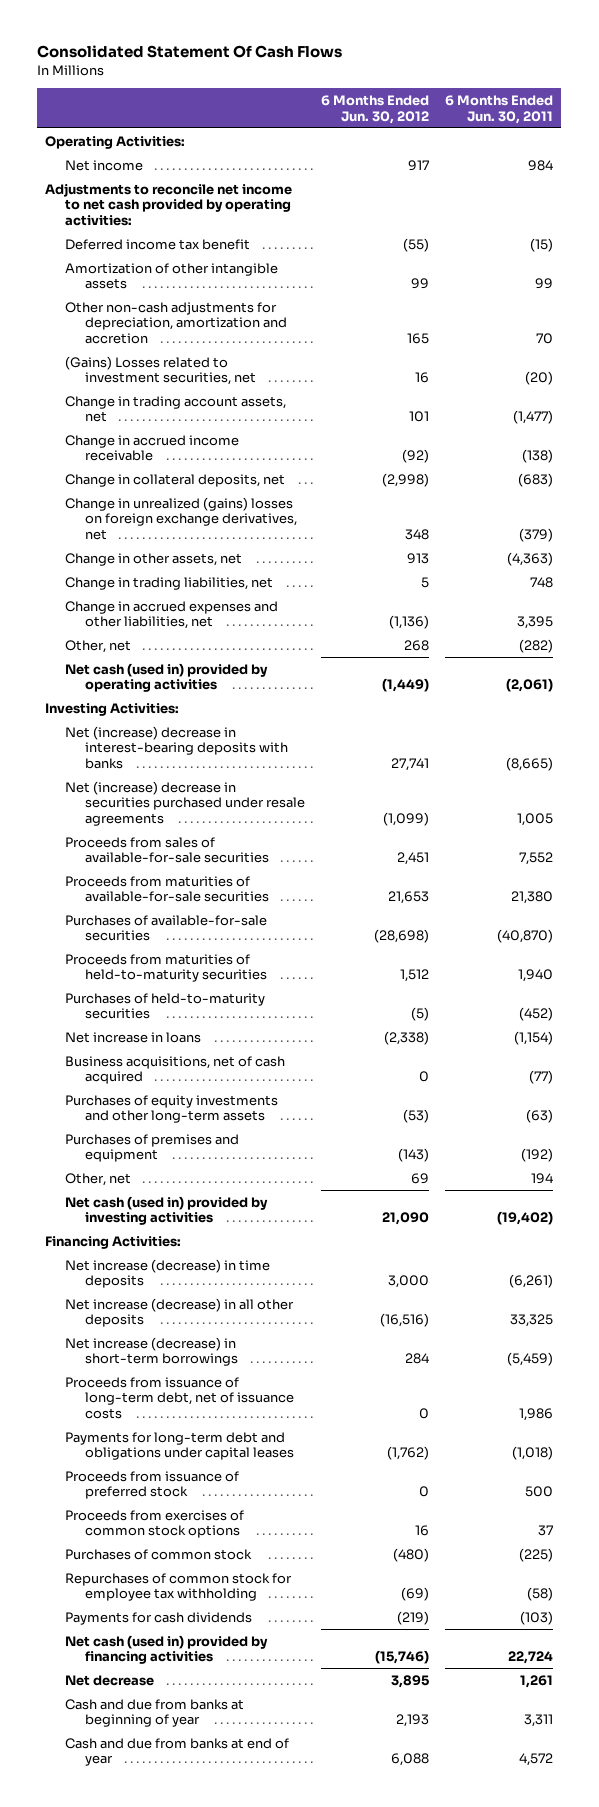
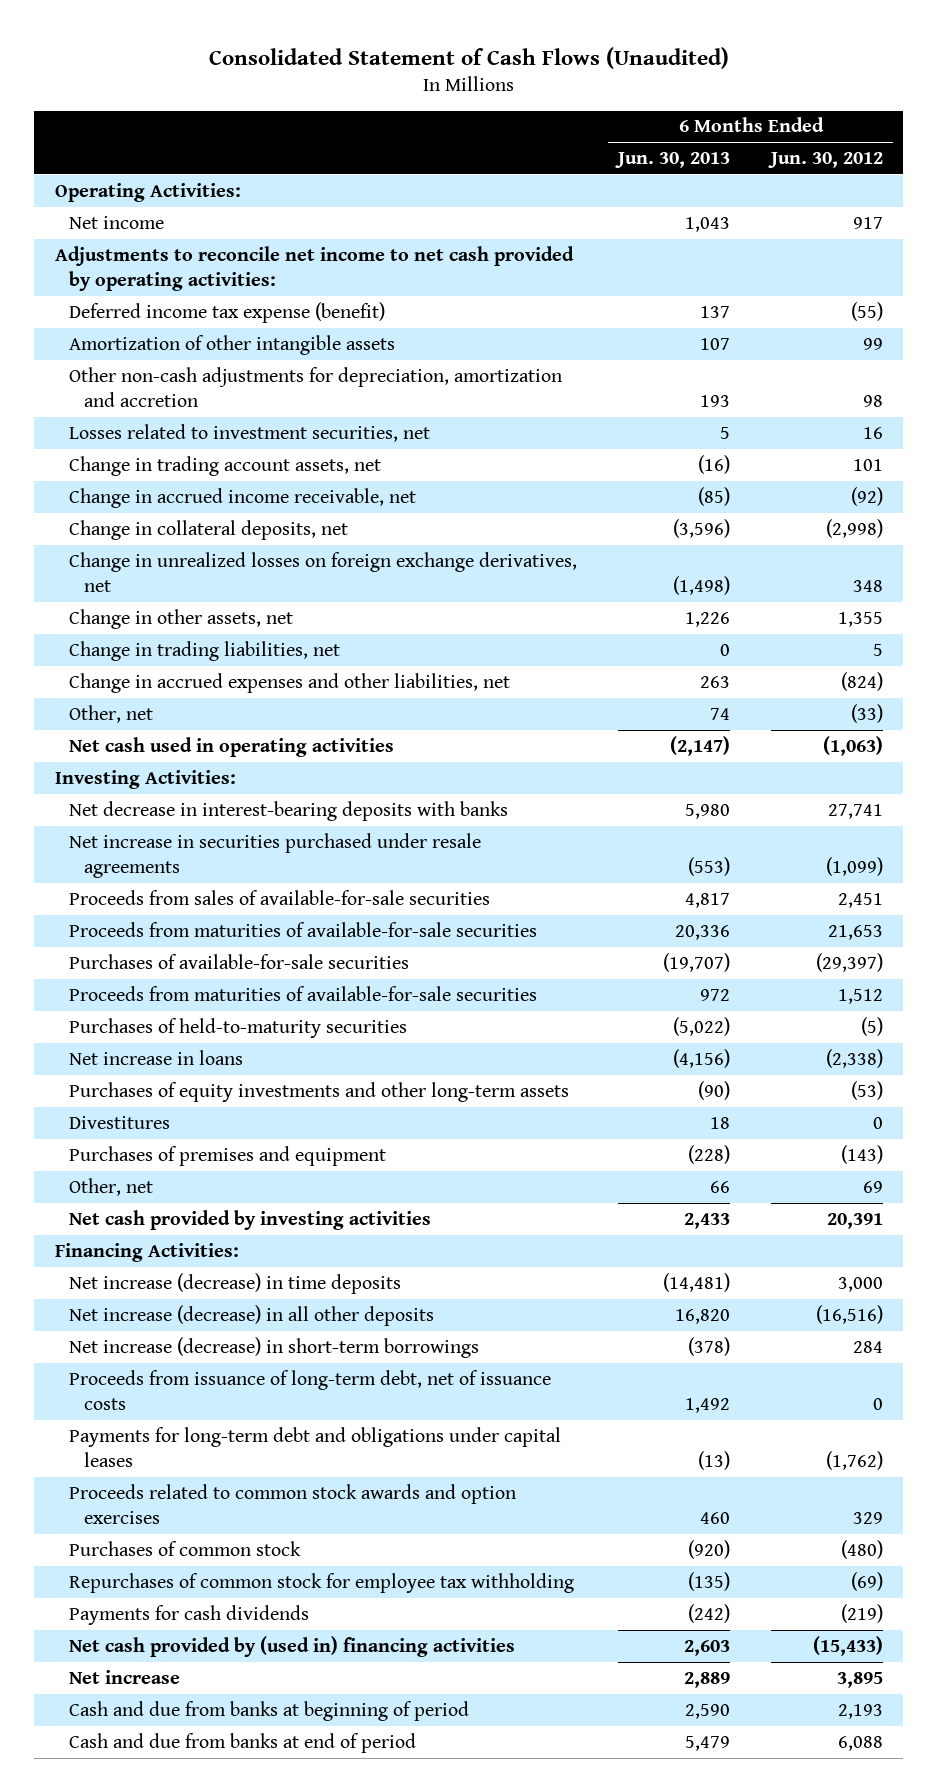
[37,45,343,59] Consolidated Statement Of Cash Flows -> [208,46,729,69] Consolidated Statement of Cash Flows (Unaudited)
[445,94,554,124] 6 Months Ended Jun. 30, 2011 -> none
none -> [615,152,731,169] Jun. 30, 2013
[65,238,251,250] Deferred income tax benefit -> [69,301,386,323] Deferred income tax expense (benefit)
[407,333,430,345] 165 -> [863,394,884,407] 98
[65,355,257,386] (Gains) Losses related to investment securities, net -> [69,423,431,442] Losses related to investment securities, net
[65,434,240,462] Change in accrued income receivable -> [69,487,417,508] Change in accrued income receivable, net
[65,496,298,541] Change in unrealized (gains) losses on foreign exchange derivatives, net -> [69,551,578,592] Change in unrealized losses on foreign exchange derivatives, net
[407,552,430,564] 913 -> [838,611,884,627] 1,355
[389,615,430,630] (1,136) -> [841,671,884,691] (824)
[404,639,430,651] 268 -> [851,703,884,723] (33)
[65,662,269,693] Net cash (used in) provided by operating activities -> [69,736,395,757] Net cash used in operating activities
[382,678,430,693] (1,449) -> [823,735,884,756] (1,063)
[65,725,289,770] Net (increase) decrease in interest-bearing deposits with banks -> [69,800,509,821] Net decrease in interest-bearing deposits with banks
[65,780,306,827] Net (increase) decrease in securities purchased under resale agreements -> [69,832,482,878] Net increase in securities purchased under resale agreements
[374,929,430,944] (28,698) -> [816,952,884,972] (29,397)
[65,953,268,983] Proceeds from maturities of held-to-maturity securities -> [69,985,538,1001] Proceeds from maturities of available-for-sale securities
[65,1055,286,1085] Business acquisitions, net of cash acquired -> none
none -> [69,1115,171,1129] Divestitures
[65,1195,269,1226] Net cash (used in) provided by investing activities -> [69,1209,432,1230] Net cash provided by investing activities
[382,1212,430,1226] 21,090 -> [827,1212,884,1229] 20,391
[65,1470,240,1500] Proceeds from issuance of preferred stock -> none
[65,1509,245,1539] Proceeds from exercises of common stock options -> [69,1483,517,1524] Proceeds related to common stock awards and option exercises
[415,1525,430,1537] 16 -> [853,1511,884,1524] 329
[65,1634,269,1665] Net cash (used in) provided by financing activities -> [69,1635,516,1657] Net cash provided by (used in) financing activities
[375,1650,430,1665] (15,746) -> [813,1635,884,1656] (15,433)
[65,1674,155,1686] Net decrease -> [69,1669,181,1684] Net increase
[65,1698,245,1728] Cash and due from banks at beginning of year -> [69,1700,470,1721] Cash and due from banks at beginning of period
[65,1737,290,1767] Cash and due from banks at end of year -> [69,1732,417,1753] Cash and due from banks at end of period

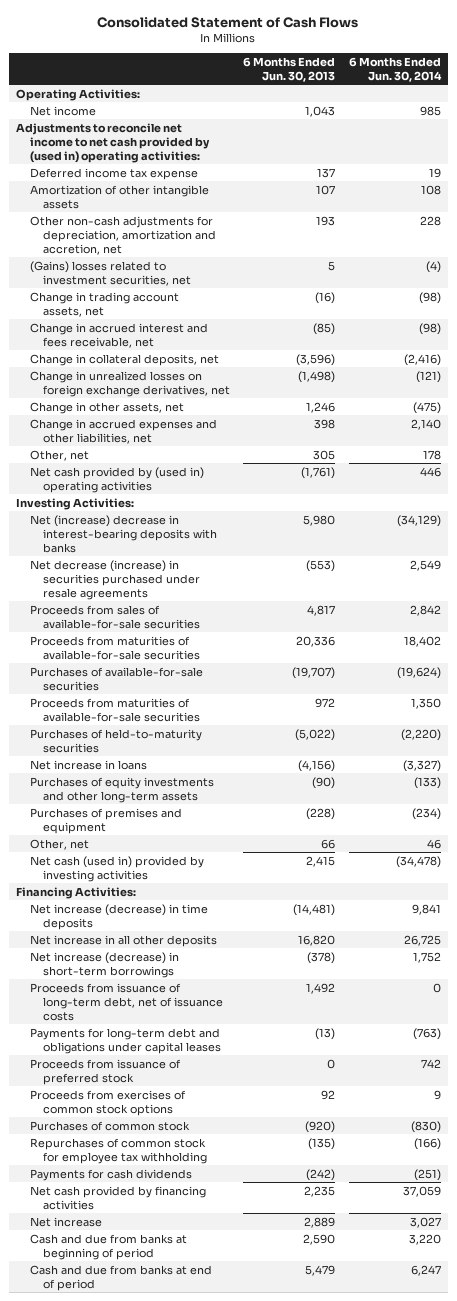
[208,46,729,69] Consolidated Statement of Cash Flows (Unaudited) -> [97,16,359,28] Consolidated Statement of Cash Flows
[768,152,884,169] Jun. 30, 2012 -> none
none -> [348,56,442,82] 6 Months Ended Jun. 30, 2014
[54,245,574,291] Adjustments to reconcile net income to net cash provided by operating activities: -> [15,122,210,164] Adjustments to reconcile net income to net cash provided by (used in) operating activities:
[69,301,386,323] Deferred income tax expense (benefit) -> [29,167,198,180] Deferred income tax expense
[69,366,563,407] Other non-cash adjustments for depreciation, amortization and accretion -> [29,215,217,256] Other non-cash adjustments for depreciation, amortization and accretion, net
[69,423,431,442] Losses related to investment securities, net -> [29,260,192,286] (Gains) losses related to investment securities, net
[69,487,417,508] Change in accrued income receivable, net -> [29,322,208,348] Change in accrued interest and fees receivable, net
[69,640,341,661] Change in trading liabilities, net -> none
[685,611,731,627] 1,226 -> [306,401,336,413] 1,246
[700,675,731,688] 263 -> [314,418,336,429] 398
[710,707,731,720] 74 -> [313,449,336,460] 305
[69,736,395,757] Net cash used in operating activities -> [29,466,204,493] Net cash provided by (used in) operating activities
[670,735,731,756] (2,147) -> [301,466,336,479] (1,761)
[69,800,509,821] Net decrease in interest-bearing deposits with banks -> [29,514,218,554] Net (increase) decrease in interest-bearing deposits with banks
[69,832,482,878] Net increase in securities purchased under resale agreements -> [29,559,201,601] Net decrease (increase) in securities purchased under resale agreements
[69,1115,171,1129] Divestitures -> none
[69,1209,432,1230] Net cash provided by investing activities -> [29,855,204,882] Net cash (used in) provided by investing activities
[684,1212,731,1229] 2,433 -> [306,855,336,867] 2,415
[69,1304,435,1326] Net increase (decrease) in all other deposits -> [29,934,217,947] Net increase in all other deposits
none -> [29,1058,181,1085] Proceeds from issuance of preferred stock
[69,1483,517,1524] Proceeds related to common stock awards and option exercises -> [29,1089,186,1116] Proceeds from exercises of common stock options
[700,1511,731,1524] 460 -> [321,1089,336,1100] 92
[69,1635,516,1657] Net cash provided by (used in) financing activities -> [29,1185,206,1210] Net cash provided by financing activities
[684,1639,731,1656] 2,603 -> [304,1185,336,1197] 2,235

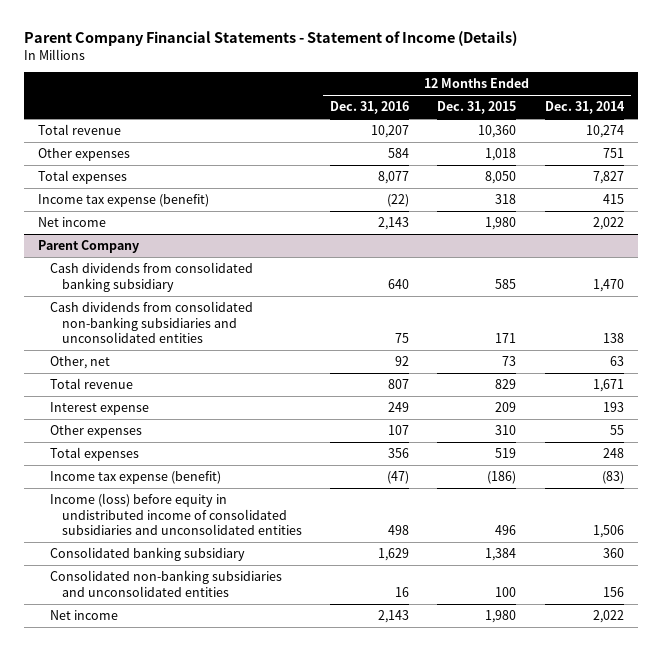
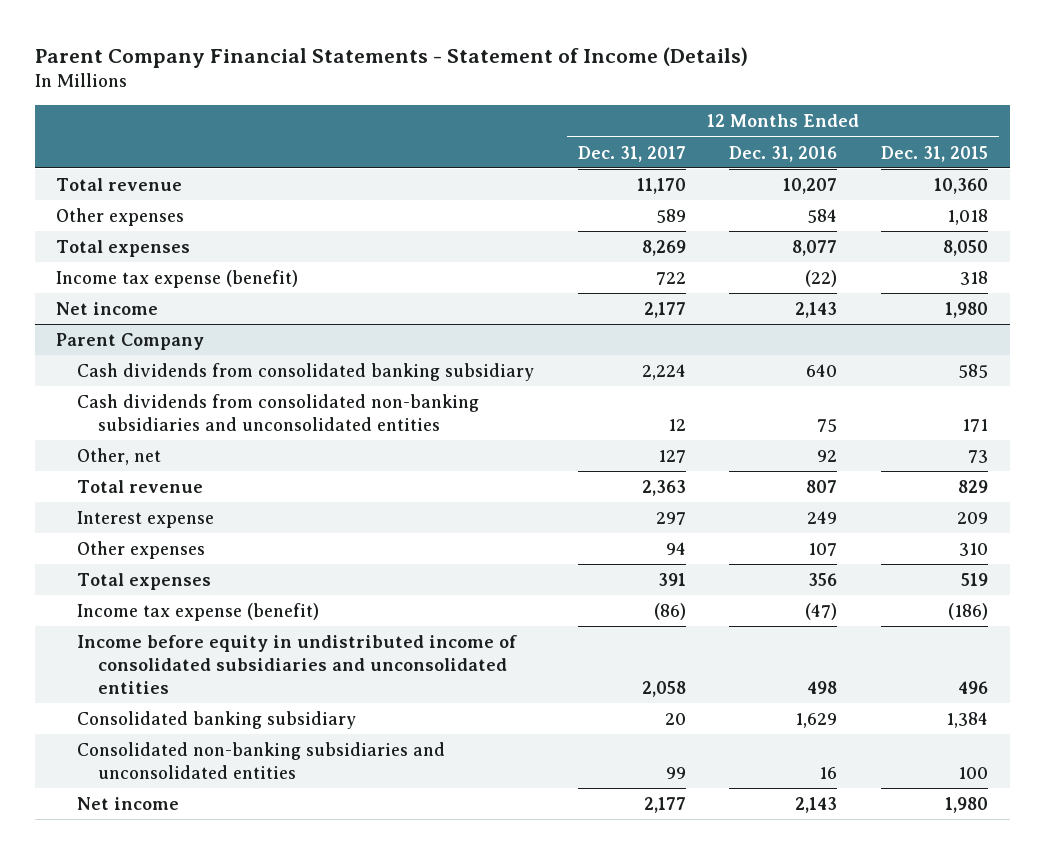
[544,101,625,115] Dec. 31, 2014 -> none
none -> [577,145,686,162] Dec. 31, 2017
[49,492,302,536] Income (loss) before equity in undistributed income of consolidated subsidiaries and unconsolidated entities -> [77,634,518,694] Income before equity in undistributed income of consolidated subsidiaries and unconsolidated entities

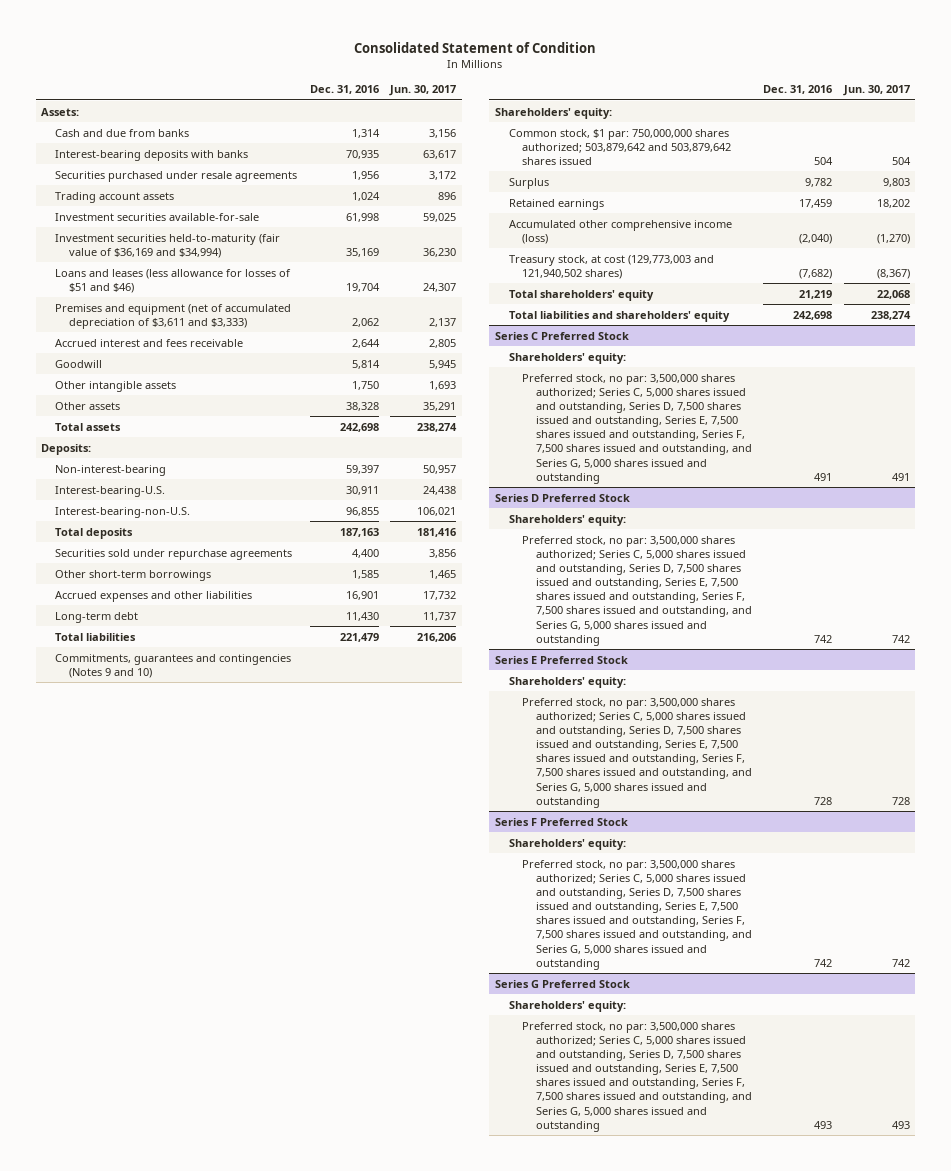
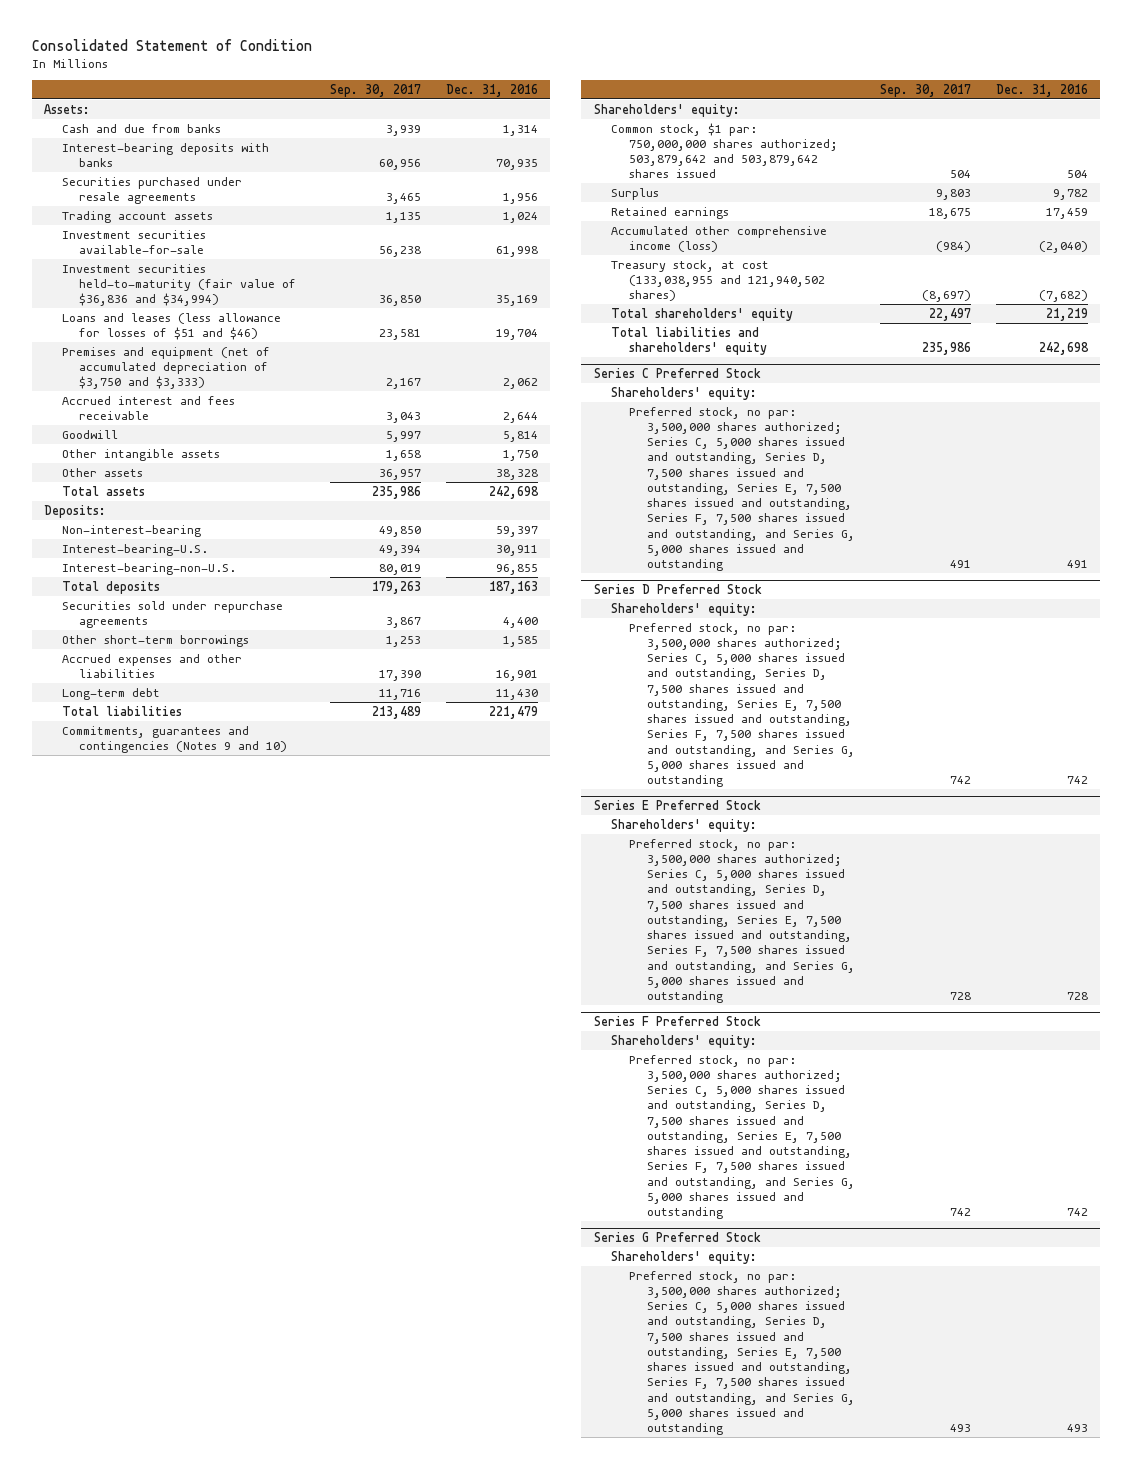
[388,85,456,97] Jun. 30, 2017 -> none
none -> [329,83,421,97] Sep. 30, 2017
[54,233,280,258] Investment securities held-to-maturity (fair value of $36,169 and $34,994) -> [61,263,297,307] Investment securities held-to-maturity (fair value of $36,836 and $34,994)
[54,303,291,329] Premises and equipment (net of accumulated depreciation of $3,611 and $3,333) -> [61,346,270,390] Premises and equipment (net of accumulated depreciation of $3,750 and $3,333)
[508,254,714,279] Treasury stock, at cost (129,773,003 and 121,940,502 shares) -> [611,259,826,302] Treasury stock, at cost (133,038,955 and 121,940,502 shares)

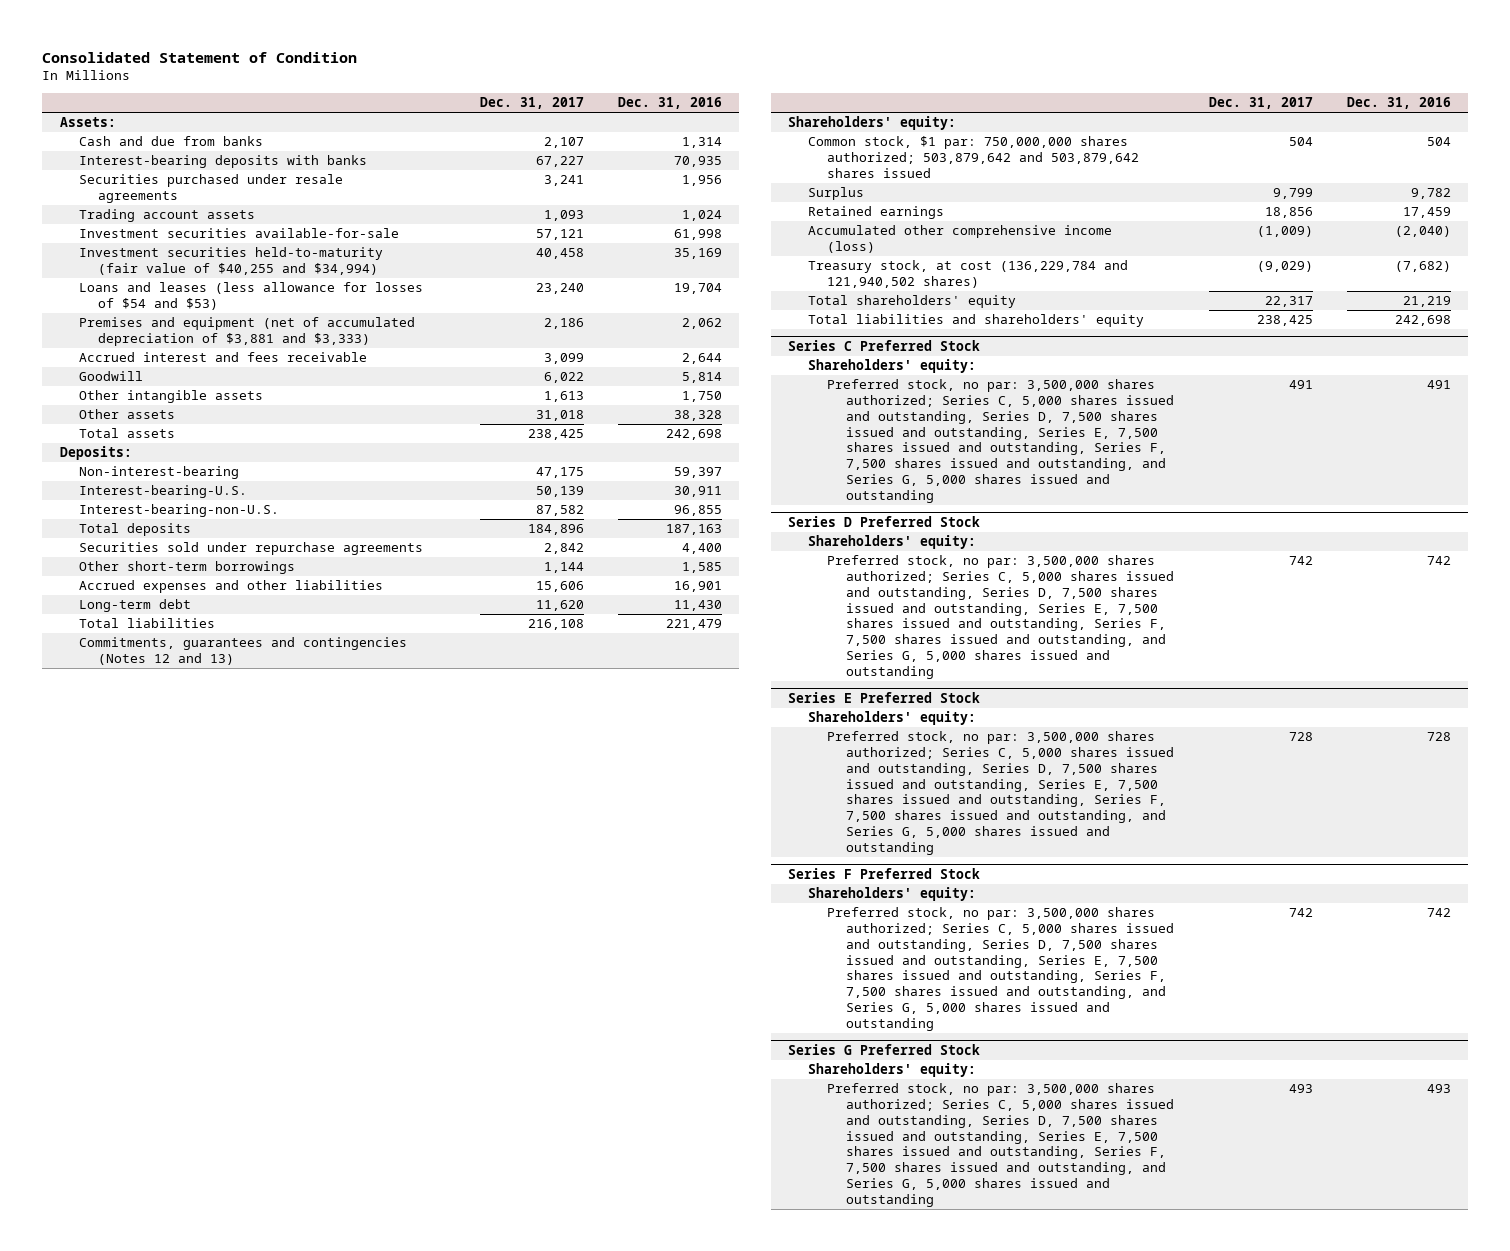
[329,83,421,97] Sep. 30, 2017 -> none
none -> [479,97,584,110] Dec. 31, 2017
[61,263,297,307] Investment securities held-to-maturity (fair value of $36,836 and $34,994) -> [78,247,383,276] Investment securities held-to-maturity (fair value of $40,255 and $34,994)
[61,312,281,340] Loans and leases (less allowance for losses of $51 and $46) -> [78,282,423,311] Loans and leases (less allowance for losses of $54 and $53)
[61,346,270,390] Premises and equipment (net of accumulated depreciation of $3,750 and $3,333) -> [78,317,415,347] Premises and equipment (net of accumulated depreciation of $3,881 and $3,333)
[61,725,288,753] Commitments, guarantees and contingencies (Notes 9 and 10) -> [78,637,407,666] Commitments, guarantees and contingencies (Notes 12 and 13)
[611,259,826,302] Treasury stock, at cost (133,038,955 and 121,940,502 shares) -> [807,260,1128,289] Treasury stock, at cost (136,229,784 and 121,940,502 shares)

